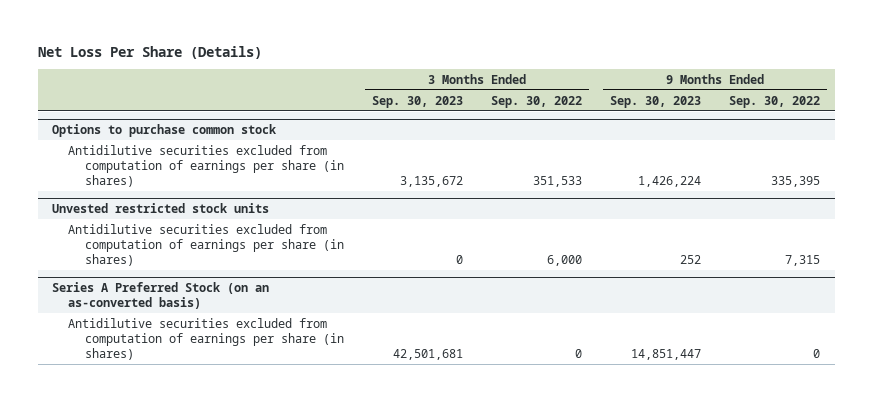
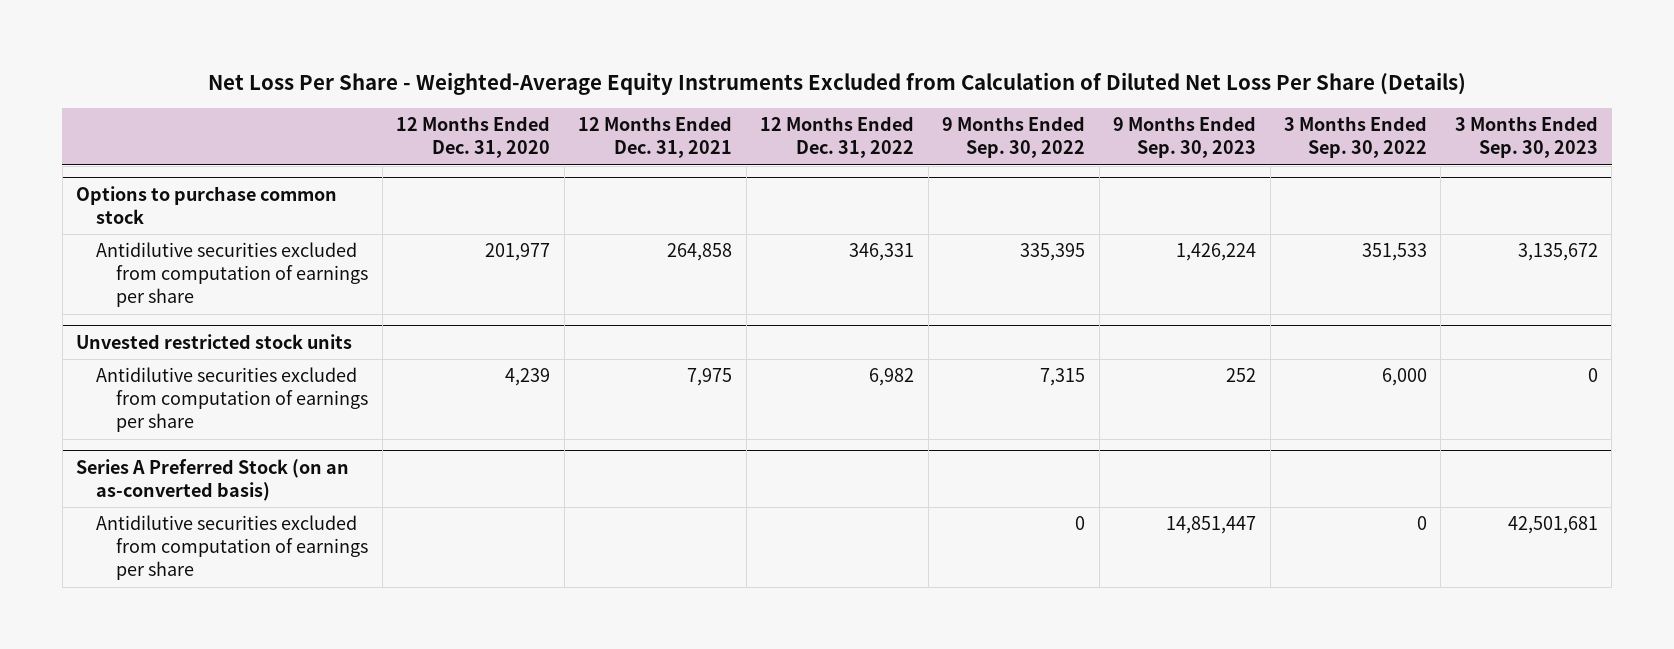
[37,45,262,59] Net Loss Per Share (Details) -> [207,71,1466,95] Net Loss Per Share - Weighted-Average Equity Instruments Excluded from Calculation of Diluted Net Loss Per Share (Details)
none -> [396,116,551,159] 12 Months Ended Dec. 31, 2020
none -> [578,116,733,159] 12 Months Ended Dec. 31, 2021
none -> [760,116,915,159] 12 Months Ended Dec. 31, 2022
[68,144,344,187] Antidilutive securities excluded from computation of earnings per share (in shares) -> [96,242,369,308] Antidilutive securities excluded from computation of earnings per share
[68,223,344,266] Antidilutive securities excluded from computation of earnings per share (in shares) -> [96,367,369,433] Antidilutive securities excluded from computation of earnings per share
[68,317,344,360] Antidilutive securities excluded from computation of earnings per share (in shares) -> [96,515,369,581] Antidilutive securities excluded from computation of earnings per share

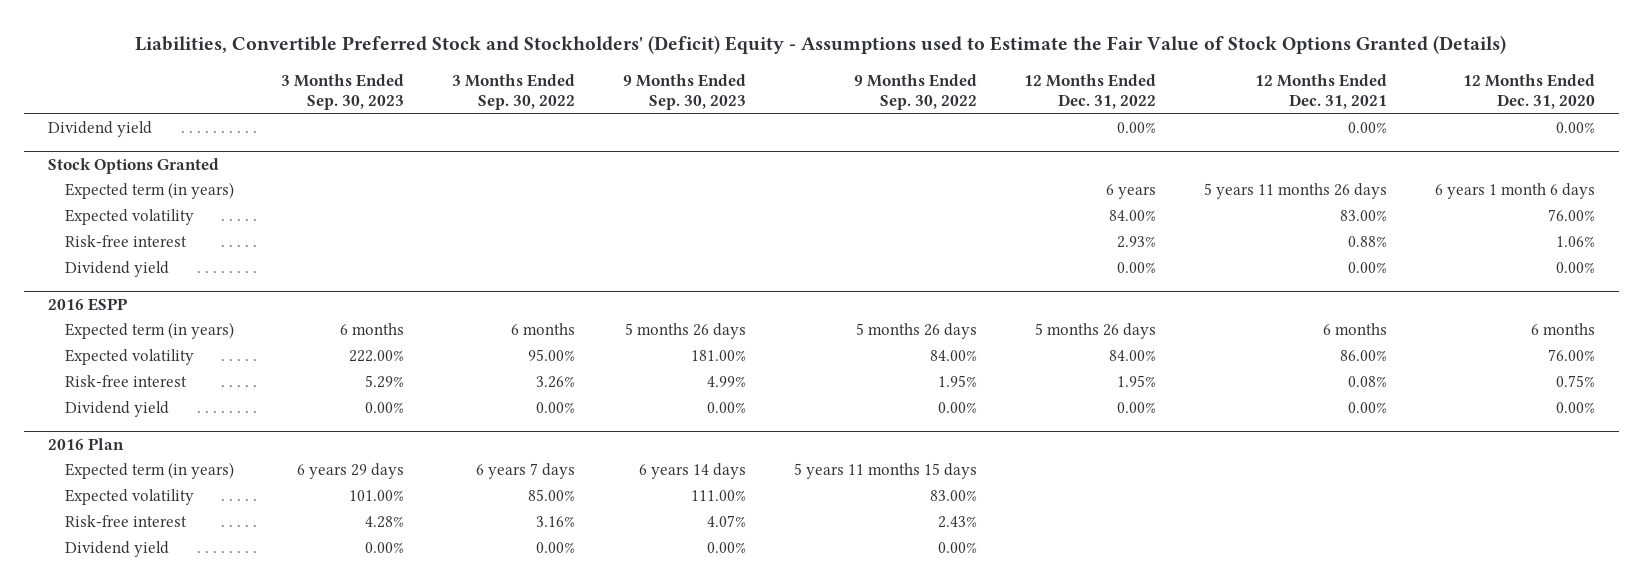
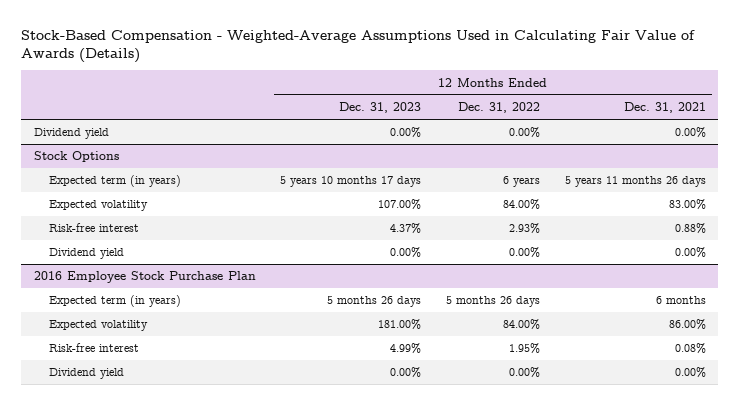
[135,35,1507,55] Liabilities, Convertible Preferred Stock and Stockholders' (Deficit) Equity - Assumptions used to Estimate the Fair Value of Stock Options Granted (Details) -> [21,29,696,64] Stock-Based Compensation - Weighted-Average Assumptions Used in Calculating Fair Value of Awards (Details)
[281,73,405,111] 3 Months Ended Sep. 30, 2023 -> none
[452,73,576,111] 3 Months Ended Sep. 30, 2022 -> none
[622,73,746,111] 9 Months Ended Sep. 30, 2023 -> none
[853,73,977,111] 9 Months Ended Sep. 30, 2022 -> none
[1462,73,1595,110] 12 Months Ended Dec. 31, 2020 -> none
none -> [339,101,422,113] Dec. 31, 2023
[47,157,219,174] Stock Options Granted -> [33,151,119,163] Stock Options
[47,297,128,311] 2016 ESPP -> none
none -> [33,271,256,284] 2016 Employee Stock Purchase Plan
[47,437,124,450] 2016 Plan -> none
[64,462,234,480] Expected term (in years) -> none
[64,489,194,506] Expected volatility -> none
[64,515,187,528] Risk-free interest -> none
[64,541,169,558] Dividend yield -> none

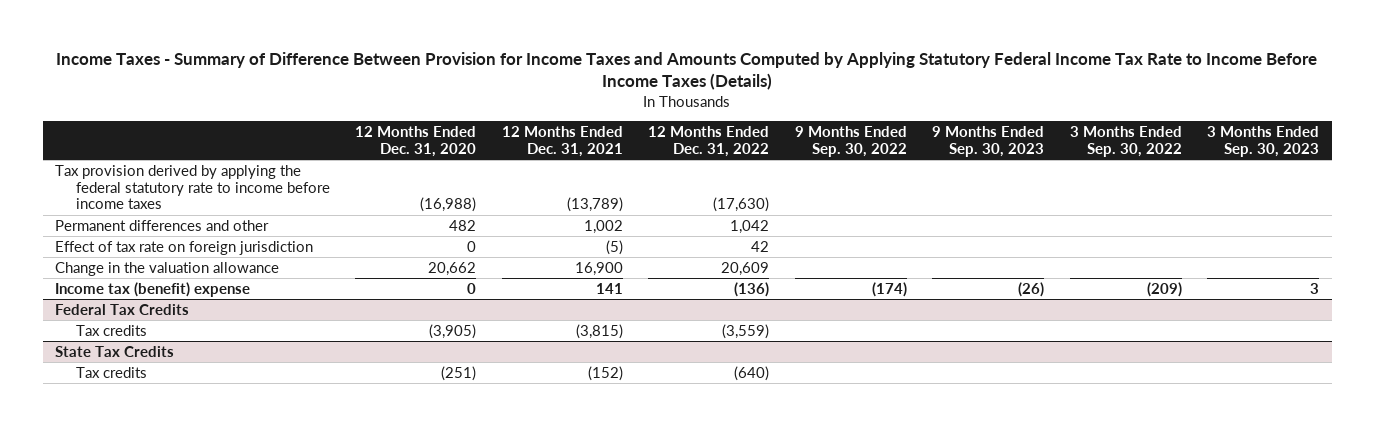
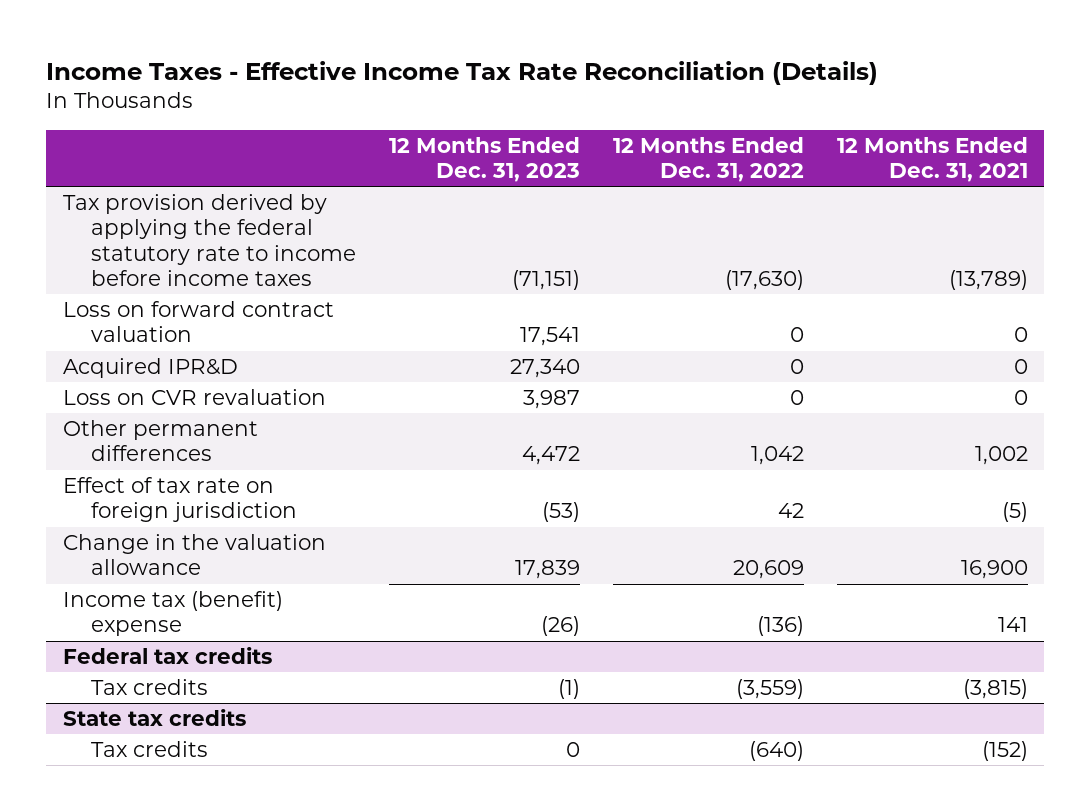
[56,52,1318,91] Income Taxes - Summary of Difference Between Provision for Income Taxes and Amounts Computed by Applying Statutory Federal Income Tax Rate to Income Before Income Taxes (Details) -> [46,60,879,85] Income Taxes - Effective Income Tax Rate Reconciliation (Details)
[355,126,477,157] 12 Months Ended Dec. 31, 2020 -> none
[794,126,907,157] 9 Months Ended Sep. 30, 2022 -> none
[932,126,1045,157] 9 Months Ended Sep. 30, 2023 -> none
[1069,126,1182,157] 3 Months Ended Sep. 30, 2022 -> none
[1207,126,1320,157] 3 Months Ended Sep. 30, 2023 -> none
none -> [388,136,580,183] 12 Months Ended Dec. 31, 2023
none -> [62,301,334,343] Loss on forward contract valuation
none -> [62,358,238,379] Acquired IPR&D
none -> [62,389,326,406] Loss on CVR revaluation
[55,219,270,231] Permanent differences and other -> [62,420,258,462] Other permanent differences
[55,303,190,315] Federal Tax Credits -> [62,647,272,665] Federal tax credits
[55,345,175,357] State Tax Credits -> [62,709,246,727] State tax credits

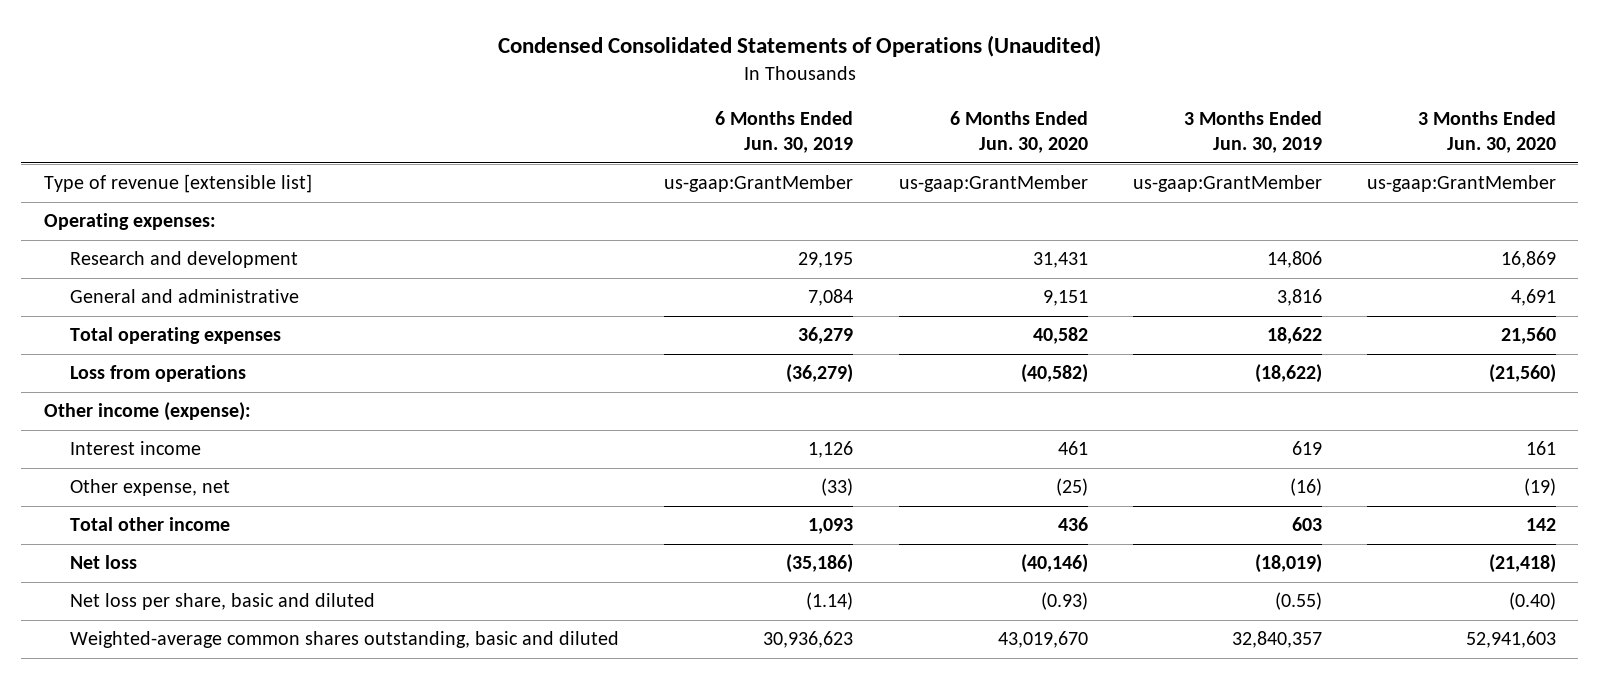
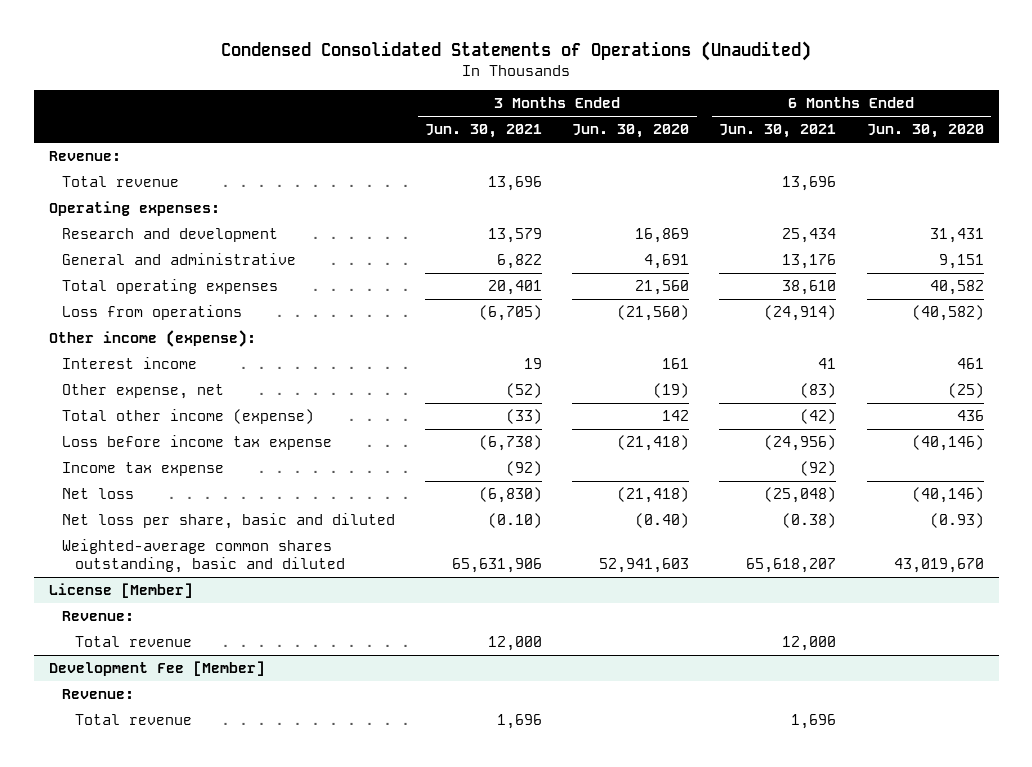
[715,111,854,154] 6 Months Ended Jun. 30, 2019 -> none
[1183,111,1322,154] 3 Months Ended Jun. 30, 2019 -> none
none -> [425,124,543,139] Jun. 30, 2021
none -> [719,124,837,139] Jun. 30, 2021
[44,174,313,194] Type of revenue [extensible list] -> none
none -> [48,151,121,162] Revenue:
none -> [61,176,179,188] Total revenue
[70,517,231,532] Total other income -> [61,409,314,425] Total other income (expense)
none -> [61,435,332,451] Loss before income tax expense
none -> [61,462,224,477] Income tax expense
none -> [48,583,193,599] License [Member]
none -> [61,611,134,622] Revenue:
none -> [75,636,193,648] Total revenue
none -> [48,661,265,677] Development Fee [Member]
none -> [61,689,134,700] Revenue:
none -> [75,714,193,726] Total revenue

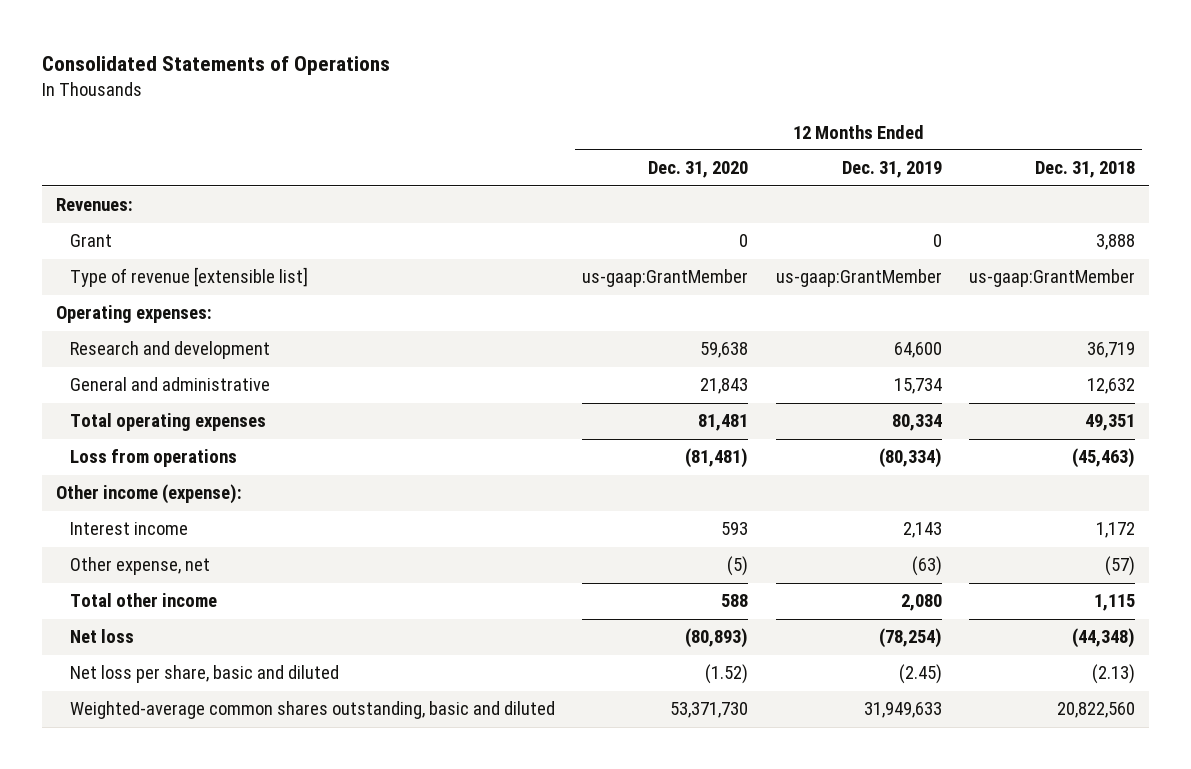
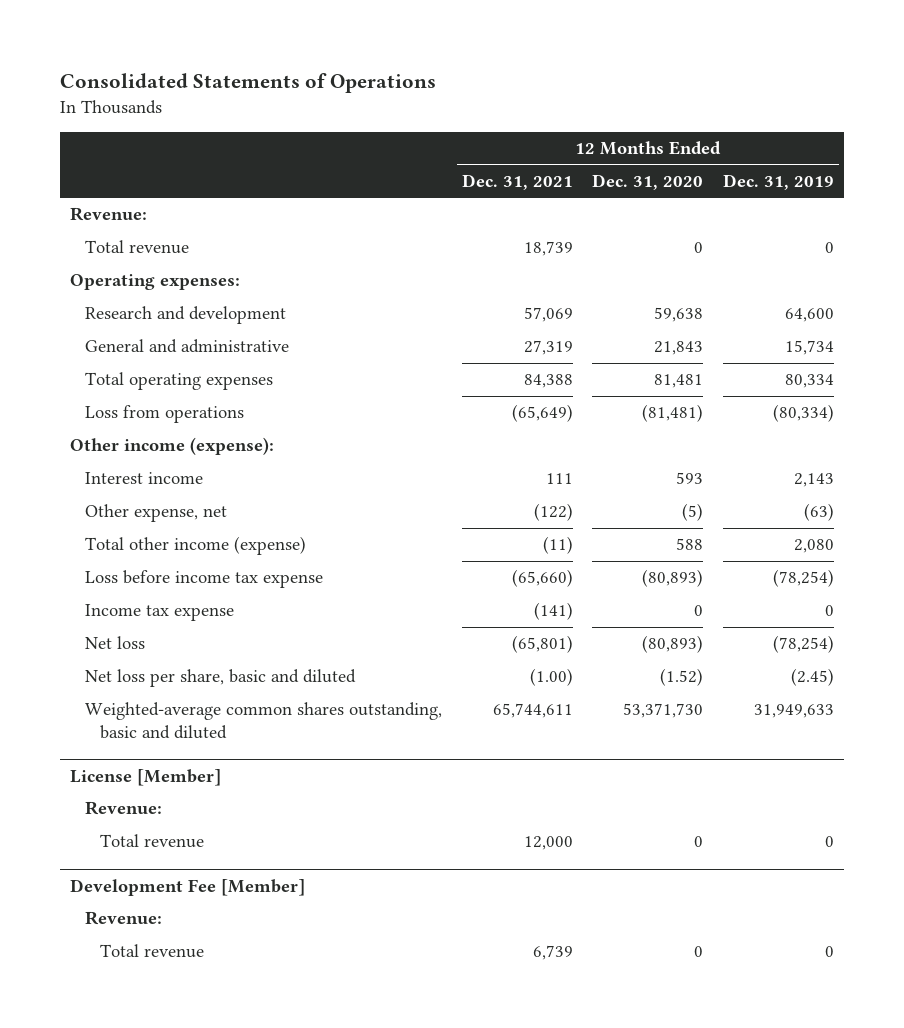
[1035,161,1136,179] Dec. 31, 2018 -> none
none -> [461,173,573,190] Dec. 31, 2021
[69,267,308,288] Type of revenue [extensible list] -> none
[56,198,134,212] Revenues: -> [69,207,147,222] Revenue:
[69,234,112,248] Grant -> [84,240,189,255] Total revenue
[69,593,217,608] Total other income -> [84,536,306,556] Total other income (expense)
none -> [84,570,323,589] Loss before income tax expense
none -> [84,604,234,622] Income tax expense
none -> [69,768,221,786] License [Member]
none -> [84,801,162,816] Revenue:
none -> [99,834,204,849] Total revenue
none -> [69,878,305,896] Development Fee [Member]
none -> [84,911,162,926] Revenue:
none -> [99,944,204,959] Total revenue

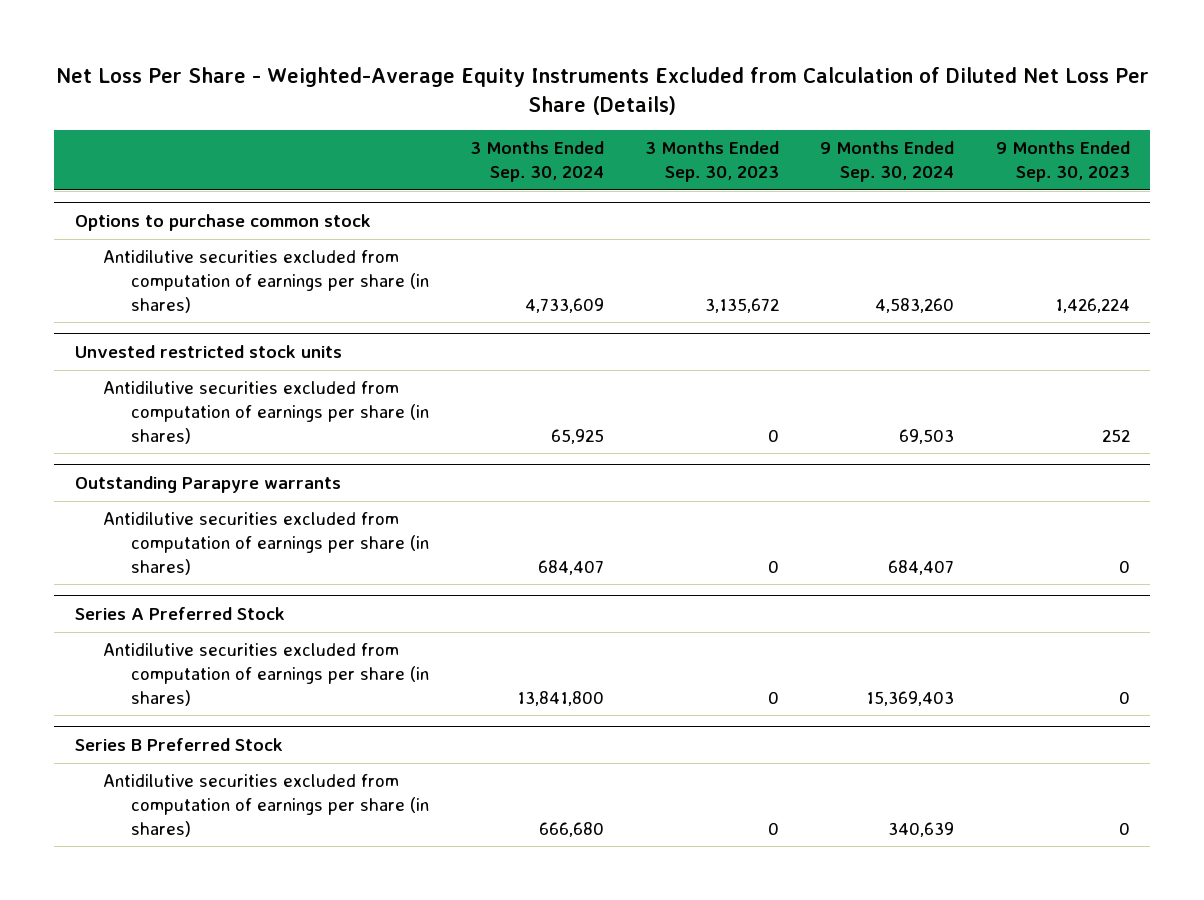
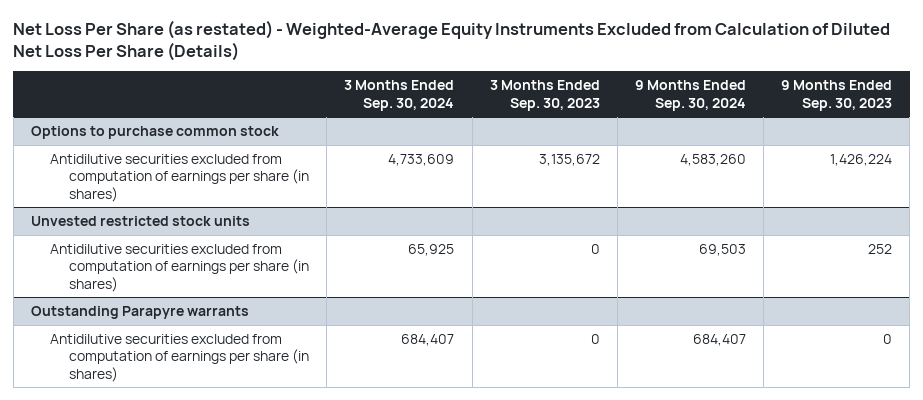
[56,66,1150,115] Net Loss Per Share - Weighted-Average Equity Instruments Excluded from Calculation of Diluted Net Loss Per Share (Details) -> [13,20,891,62] Net Loss Per Share (as restated) - Weighted-Average Equity Instruments Excluded from Calculation of Diluted Net Loss Per Share (Details)
[74,607,285,621] Series A Preferred Stock -> none
[102,643,429,706] Antidilutive securities excluded from computation of earnings per share (in shares) -> none
[74,738,283,752] Series B Preferred Stock -> none
[102,774,429,837] Antidilutive securities excluded from computation of earnings per share (in shares) -> none

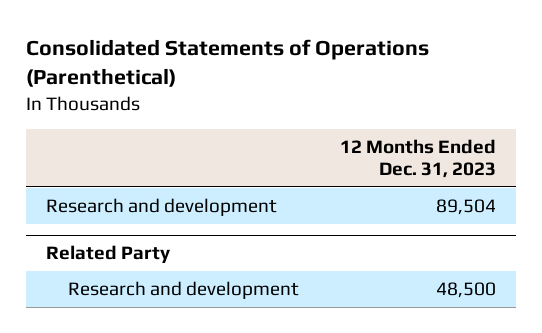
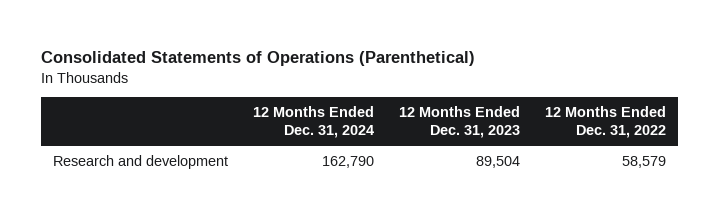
none -> [253,105,375,139] 12 Months Ended Dec. 31, 2024
none -> [544,105,666,139] 12 Months Ended Dec. 31, 2022
[46,245,171,264] Related Party -> none
[68,281,300,300] Research and development -> none

